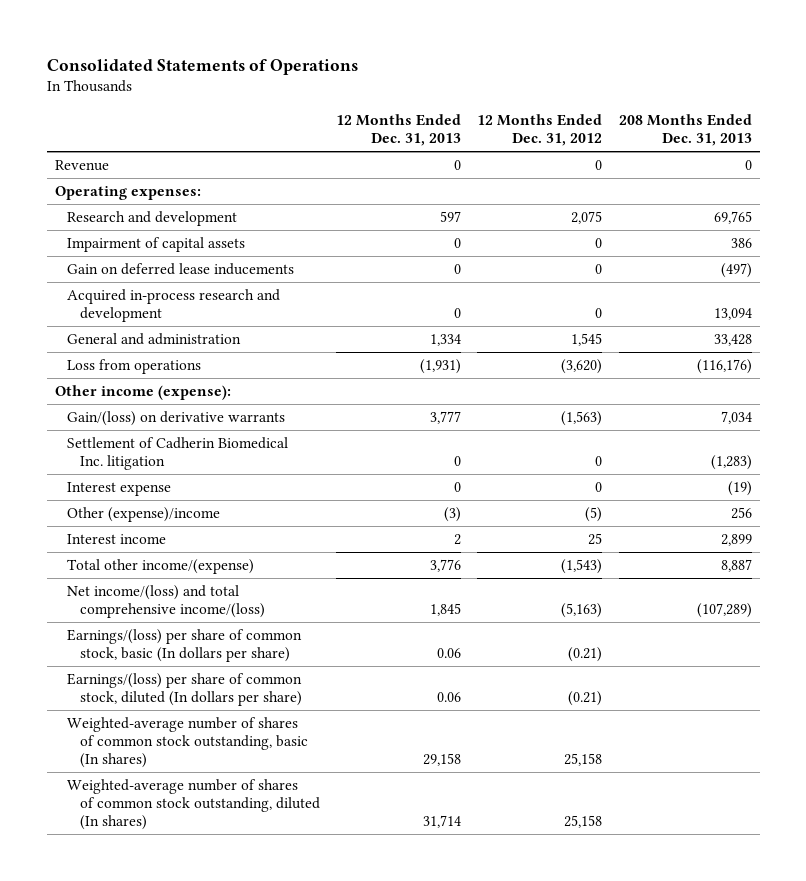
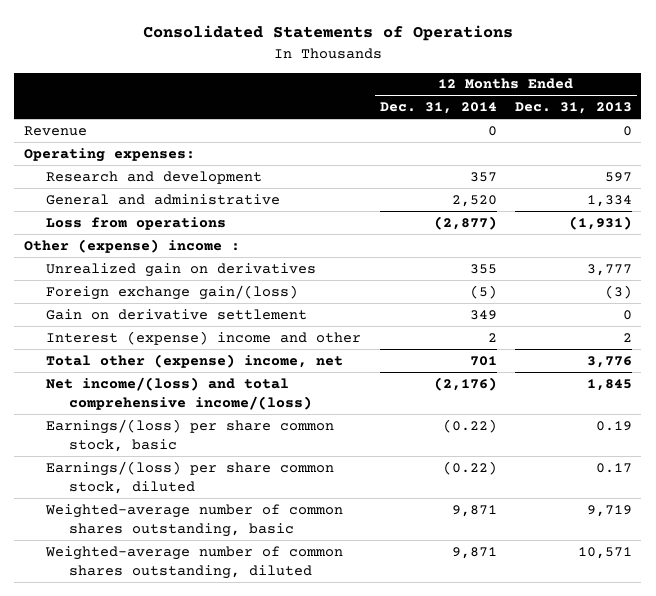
[477,113,603,147] 12 Months Ended Dec. 31, 2012 -> none
[618,113,752,147] 208 Months Ended Dec. 31, 2013 -> none
none -> [379,101,497,114] Dec. 31, 2014
[67,237,246,253] Impairment of capital assets -> none
[67,263,295,276] Gain on deferred lease inducements -> none
[67,289,281,323] Acquired in-process research and development -> none
[67,333,242,346] General and administration -> [46,193,281,205] General and administrative
[67,437,289,471] Settlement of Cadherin Biomedical Inc. litigation -> none
[67,482,172,497] Interest expense -> none
[67,507,221,523] Other (expense)/income -> none
[54,385,231,401] Other income (expense): -> [23,238,240,253] Other (expense) income :
none -> [46,262,317,277] Unrealized gain on derivatives
none -> [46,284,299,300] Foreign exchange gain/(loss)
[67,411,286,427] Gain/(loss) on derivative warrants -> [46,308,308,320] Gain on derivative settlement
[429,411,461,425] 3,777 -> [623,309,633,320] 0
[67,534,167,545] Interest income -> [46,330,362,345] Interest (expense) income and other
[67,559,255,575] Total other income/(expense) -> [46,353,344,368] Total other (expense) income, net
[67,629,303,663] Earnings/(loss) per share of common stock, basic (In dollars per share) -> [46,418,335,452] Earnings/(loss) per share common stock, basic
[436,648,461,659] 0.06 -> [596,420,633,431] 0.19
[67,673,303,707] Earnings/(loss) per share of common stock, diluted (In dollars per share) -> [46,460,335,494] Earnings/(loss) per share common stock, diluted
[436,692,461,703] 0.06 -> [596,462,633,473] 0.17
[67,717,308,769] Weighted-average number of shares of common stock outstanding, basic (In shares) -> [45,503,344,537] Weighted-average number of common shares outstanding, basic
[422,753,461,767] 29,158 -> [587,504,633,517] 9,719
[67,779,320,831] Weighted-average number of shares of common stock outstanding, diluted (In shares) -> [45,545,344,579] Weighted-average number of common shares outstanding, diluted
[422,815,461,829] 31,714 -> [578,546,633,559] 10,571

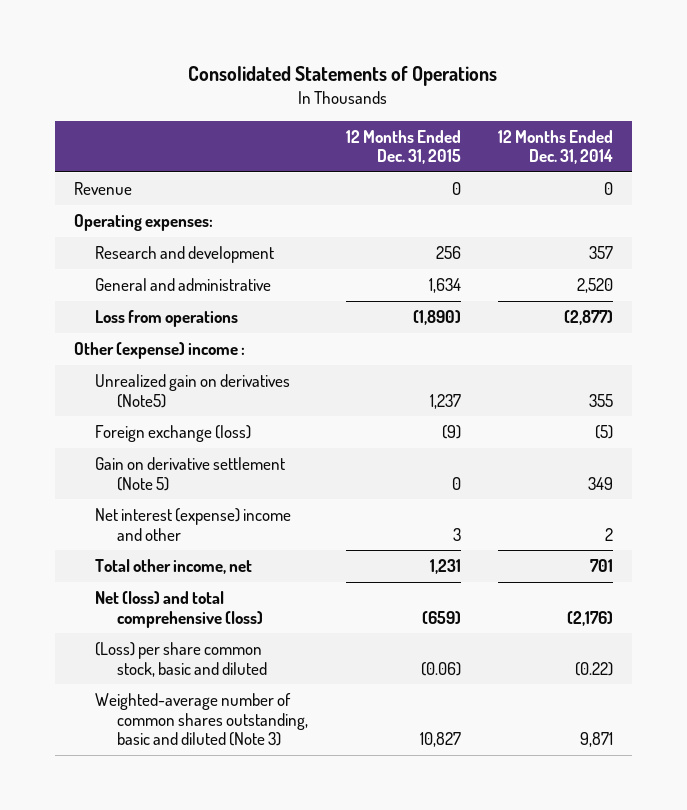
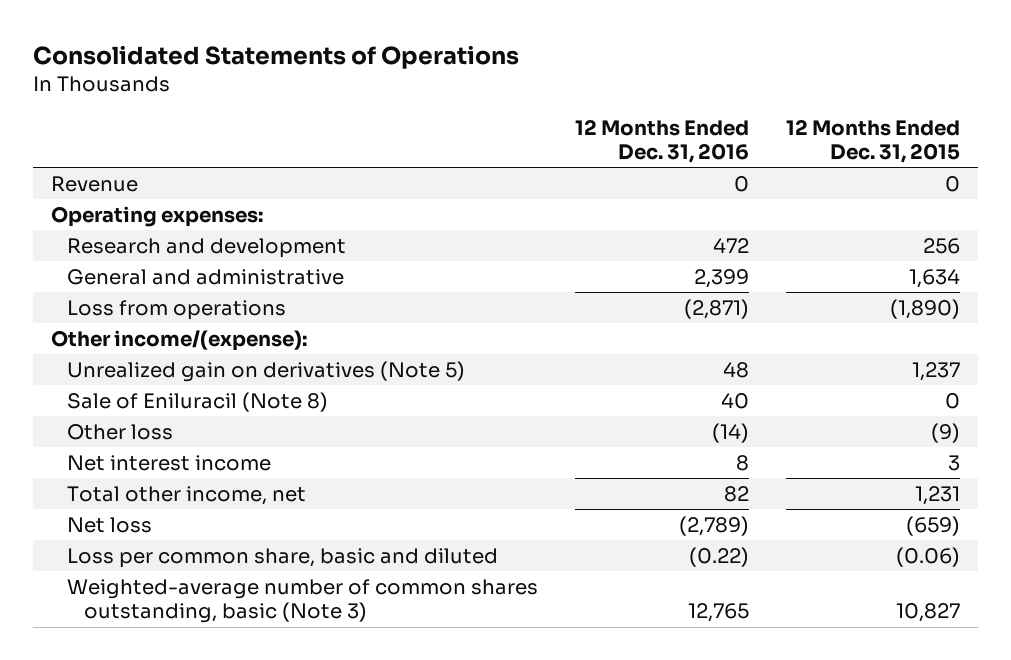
[498,129,614,165] 12 Months Ended Dec. 31, 2014 -> none
none -> [575,118,750,163] 12 Months Ended Dec. 31, 2016
[95,424,252,442] Foreign exchange (loss) -> none
[95,456,286,491] Gain on derivative settlement (Note 5) -> none
[73,341,245,359] Other (expense) income : -> [50,330,307,352] Other income/(expense):
[95,373,291,408] Unrealized gain on derivatives (Note5) -> [67,361,466,383] Unrealized gain on derivatives (Note 5)
none -> [67,392,329,413] Sale of Eniluracil (Note 8)
none -> [67,424,174,441] Other loss
[95,507,292,541] Net interest (expense) income and other -> [67,455,272,472] Net interest income
[95,590,264,628] Net (loss) and total comprehensive (loss) -> [67,517,153,534] Net loss
[95,641,268,677] (Loss) per share common stock, basic and diluted -> [67,548,499,569] Loss per common share, basic and diluted
[95,692,309,747] Weighted-average number of common shares outstanding, basic and diluted (Note 3) -> [67,579,539,624] Weighted-average number of common shares outstanding, basic (Note 3)

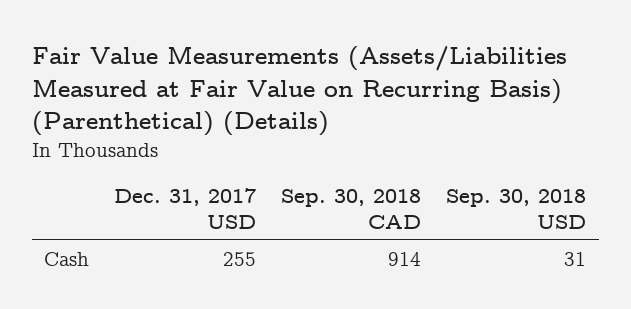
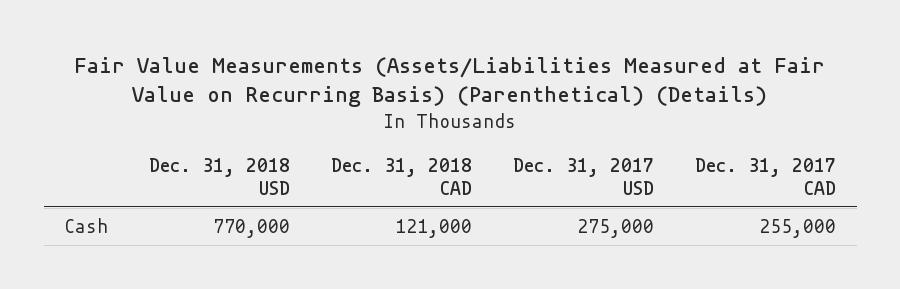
[281,188,422,230] Sep. 30, 2018 CAD -> none
[446,188,587,230] Sep. 30, 2018 USD -> none
none -> [149,157,291,195] Dec. 31, 2018 USD
none -> [331,157,473,195] Dec. 31, 2018 CAD
none -> [695,157,837,195] Dec. 31, 2017 CAD
[223,252,257,267] 255 -> [577,218,655,238] 275,000

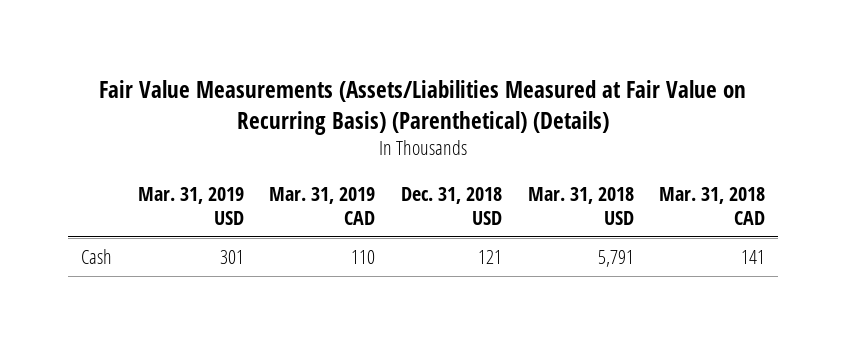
[331,157,473,195] Dec. 31, 2018 CAD -> none
[513,157,655,195] Dec. 31, 2017 USD -> none
[695,157,837,195] Dec. 31, 2017 CAD -> none
none -> [137,186,244,225] Mar. 31, 2019 USD
none -> [269,186,376,225] Mar. 31, 2019 CAD
none -> [527,186,634,225] Mar. 31, 2018 USD
none -> [659,186,766,225] Mar. 31, 2018 CAD
[213,218,291,238] 770,000 -> [477,250,502,265] 121

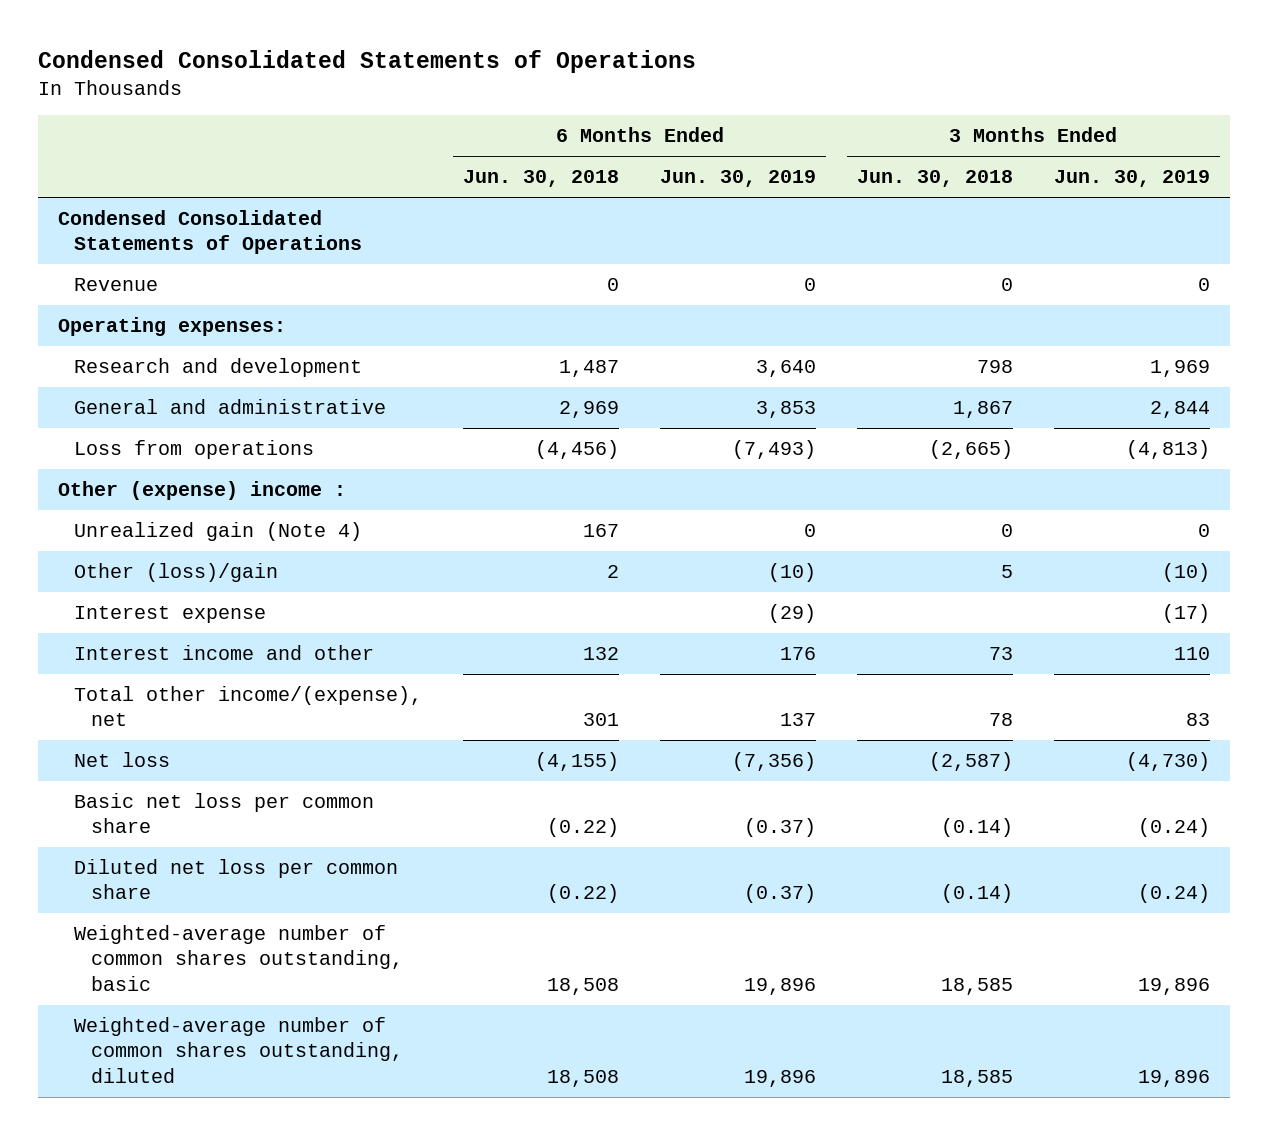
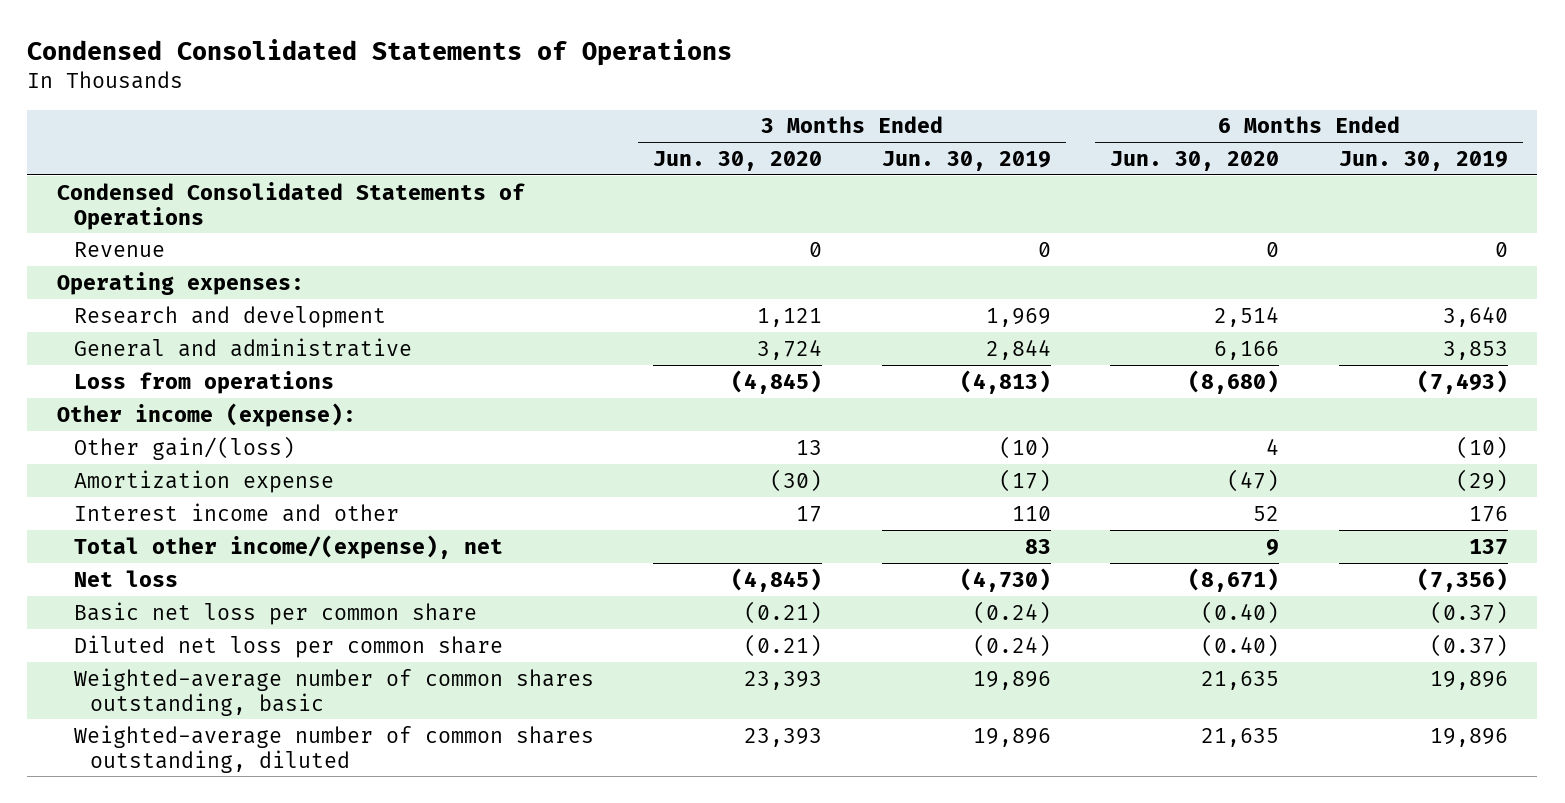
[463,170,620,188] Jun. 30, 2018 -> none
[857,170,1014,188] Jun. 30, 2018 -> none
none -> [653,150,823,171] Jun. 30, 2020
none -> [1110,150,1280,171] Jun. 30, 2020
[74,522,363,542] Unrealized gain (Note 4) -> none
[57,481,346,501] Other (expense) income : -> [56,402,356,427] Other income (expense):
[74,563,279,583] Other (loss)/gain -> [73,435,295,460] Other gain/(loss)
[74,606,267,624] Interest expense -> [73,469,334,493] Amortization expense

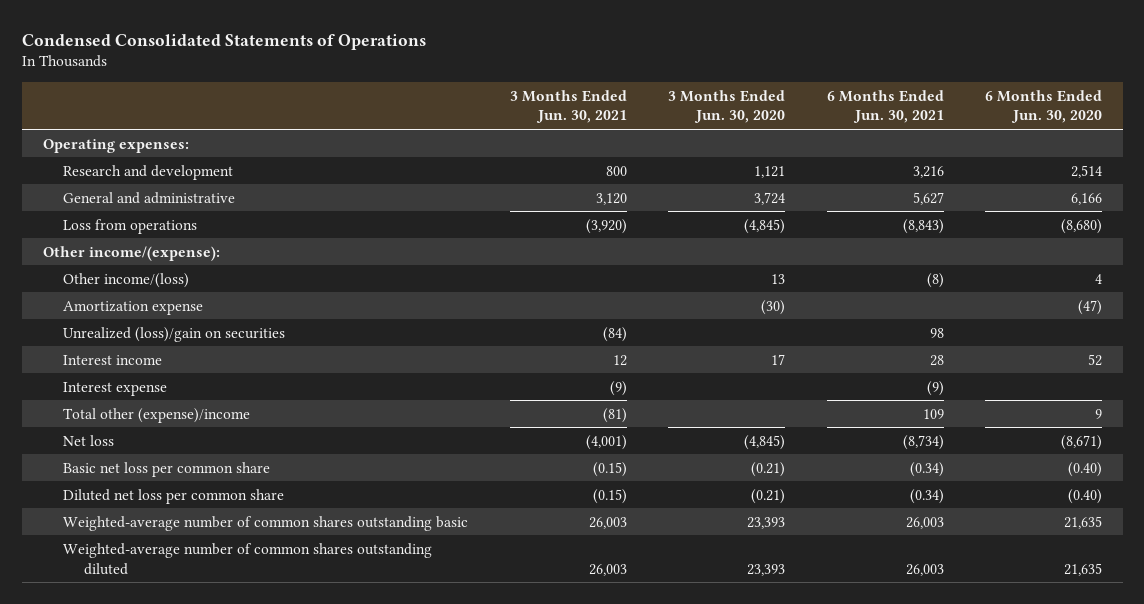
[881,150,1051,171] Jun. 30, 2019 -> none
[1338,150,1508,171] Jun. 30, 2019 -> none
none -> [509,89,627,124] 3 Months Ended Jun. 30, 2021
none -> [826,89,944,124] 6 Months Ended Jun. 30, 2021
[56,181,525,230] Condensed Consolidated Statements of Operations -> none
[73,241,165,257] Revenue -> none
[56,402,356,427] Other income (expense): -> [42,245,220,261] Other income/(expense):
[73,435,295,460] Other gain/(loss) -> [63,272,190,288] Other income/(loss)
none -> [63,326,286,342] Unrealized (loss)/gain on securities
[73,502,399,522] Interest income and other -> [63,354,163,365] Interest income
none -> [63,381,168,396] Interest expense
[73,534,503,559] Total other income/(expense), net -> [63,407,251,423] Total other (expense)/income
[73,667,594,716] Weighted-average number of common shares outstanding, basic -> [63,515,469,531] Weighted-average number of common shares outstanding basic
[73,724,594,773] Weighted-average number of common shares outstanding, diluted -> [63,542,433,575] Weighted-average number of common shares outstanding diluted

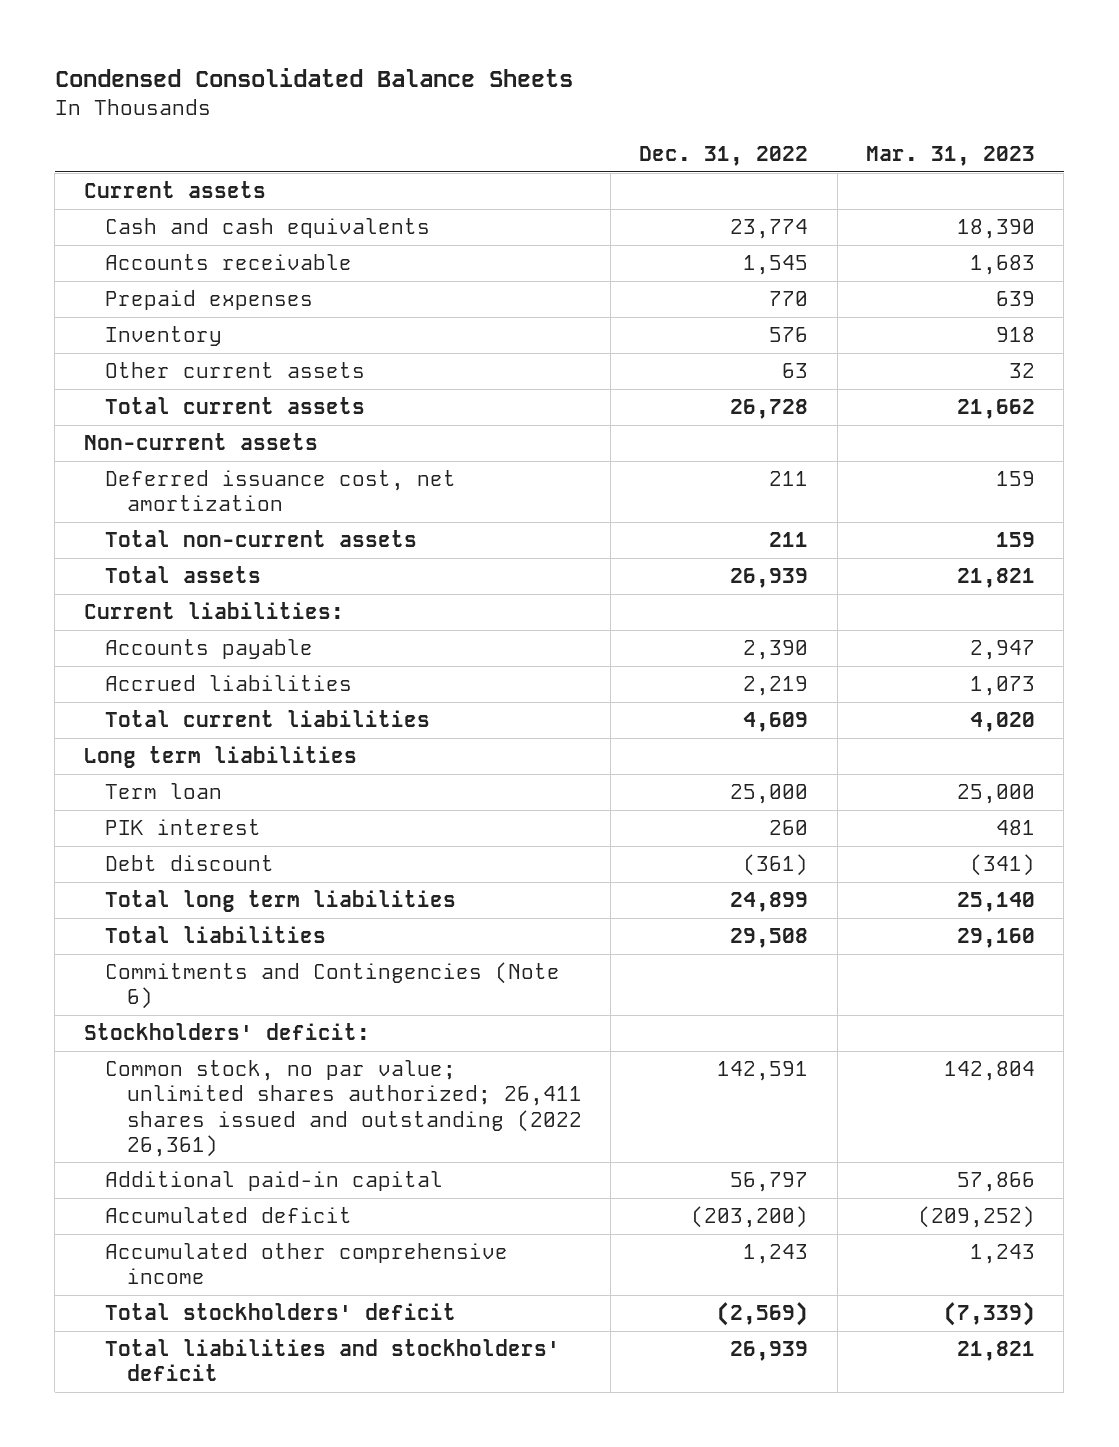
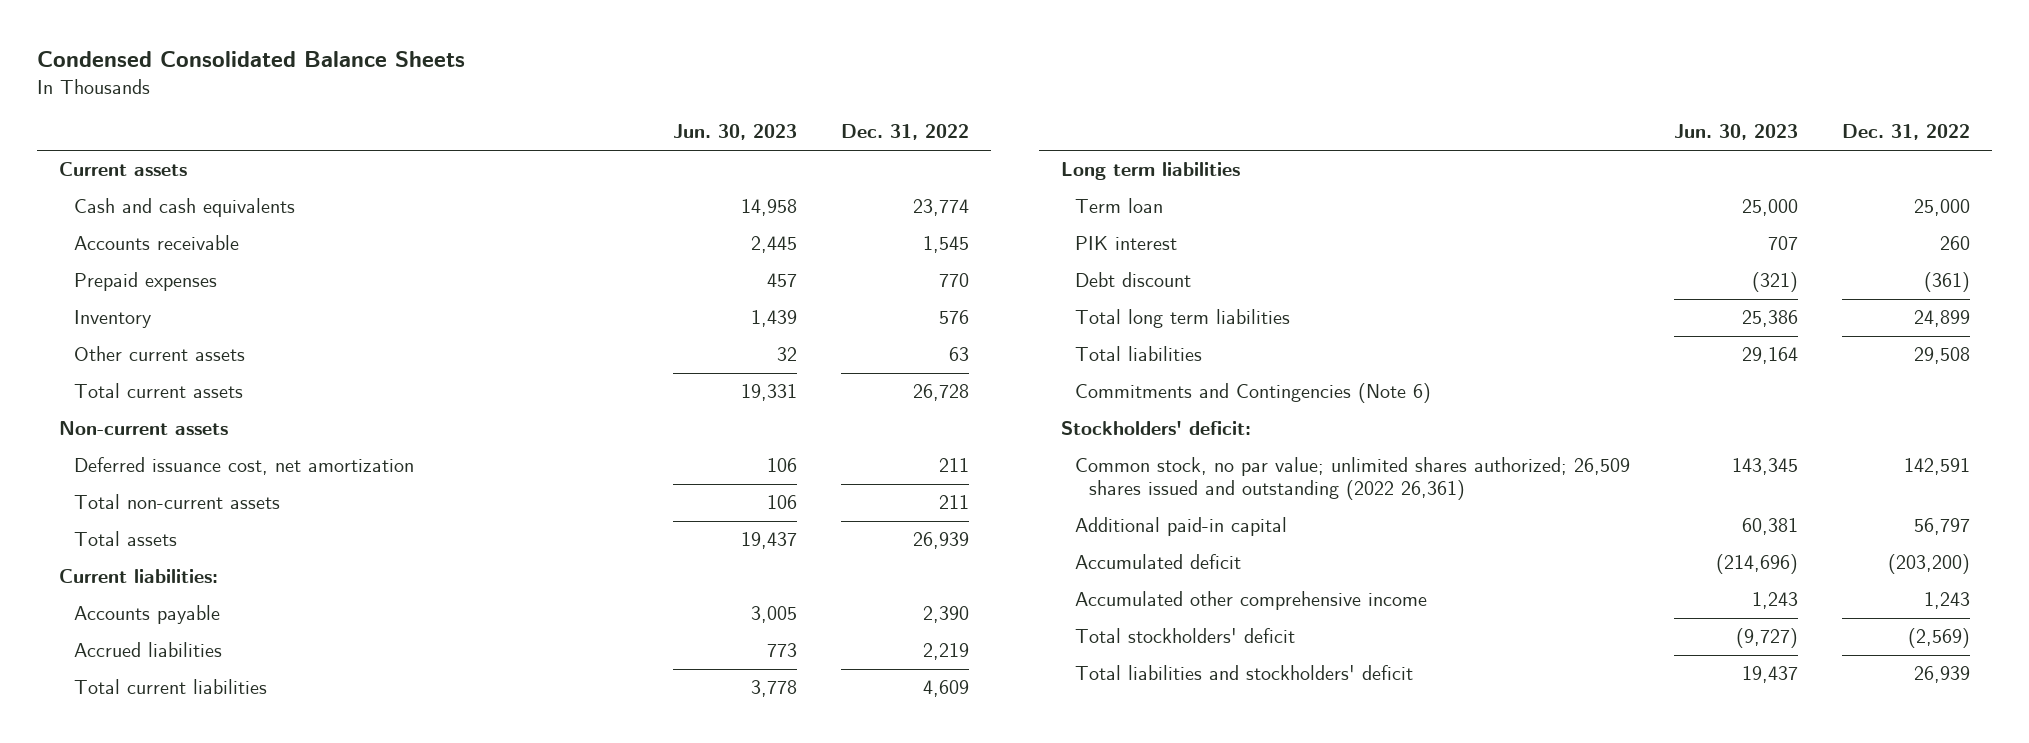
[865,146,1035,167] Mar. 31, 2023 -> none
none -> [672,124,797,141] Jun. 30, 2023
[105,1060,582,1157] Common stock, no par value; unlimited shares authorized; 26,411 shares issued and outstanding (2022 26,361) -> [1075,457,1631,501] Common stock, no par value; unlimited shares authorized; 26,509 shares issued and outstanding (2022 26,361)

